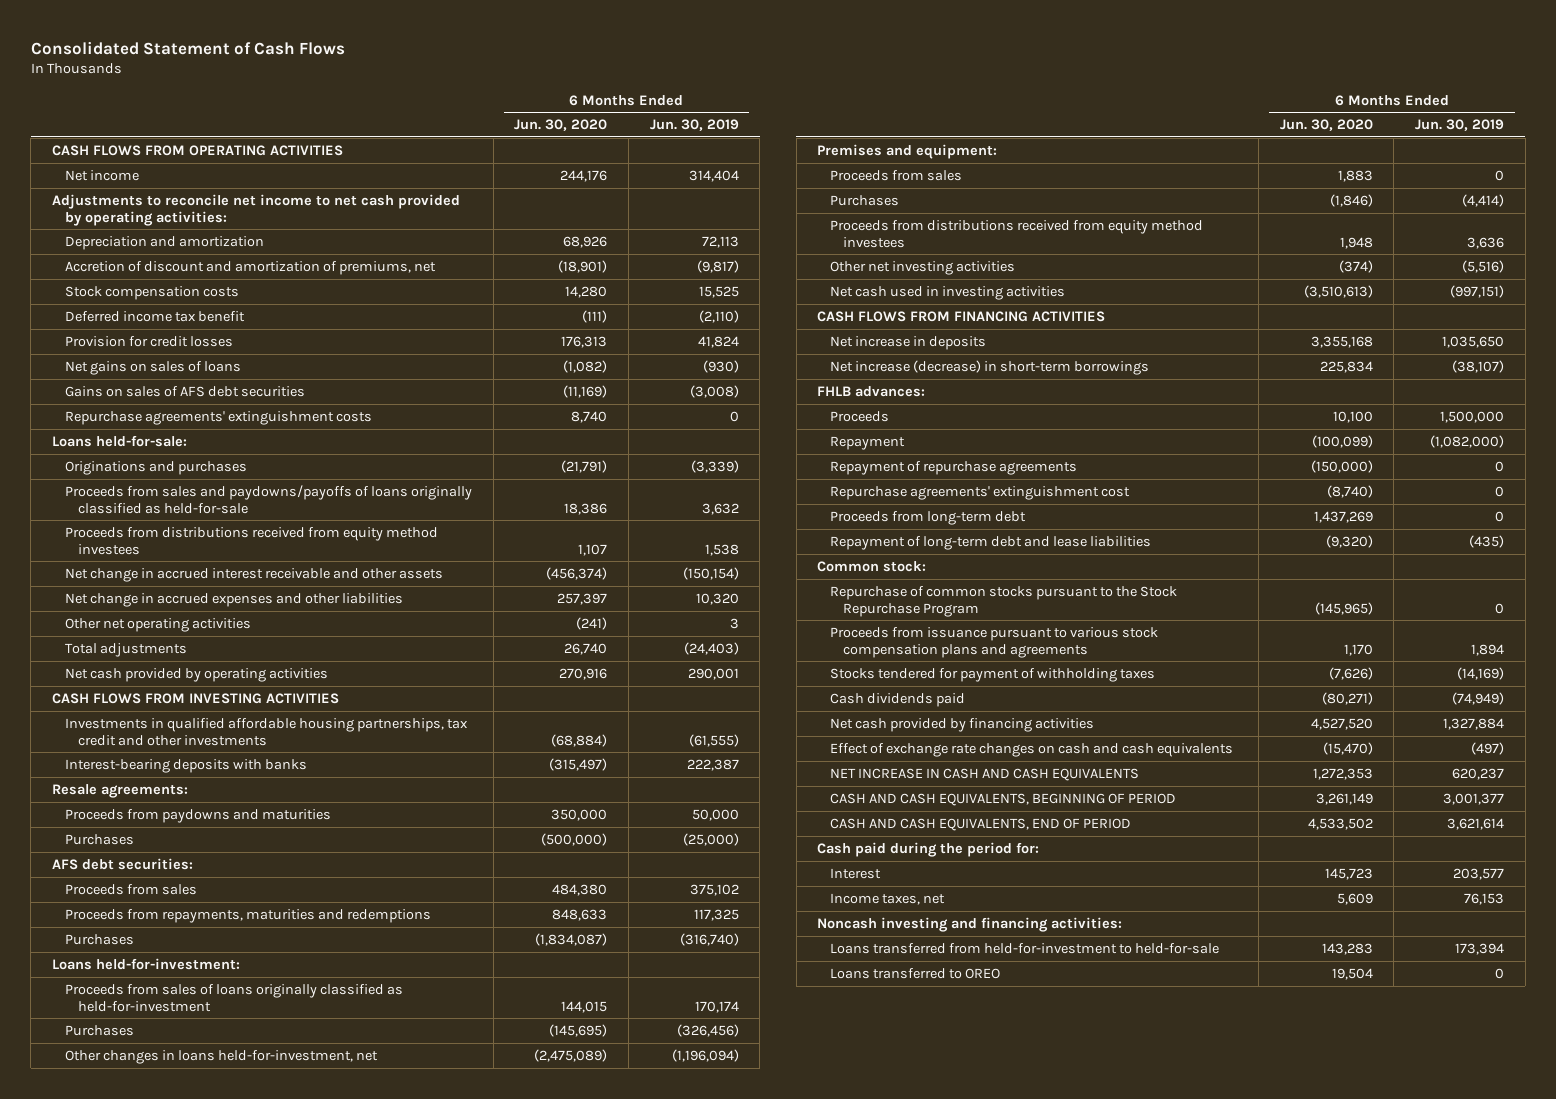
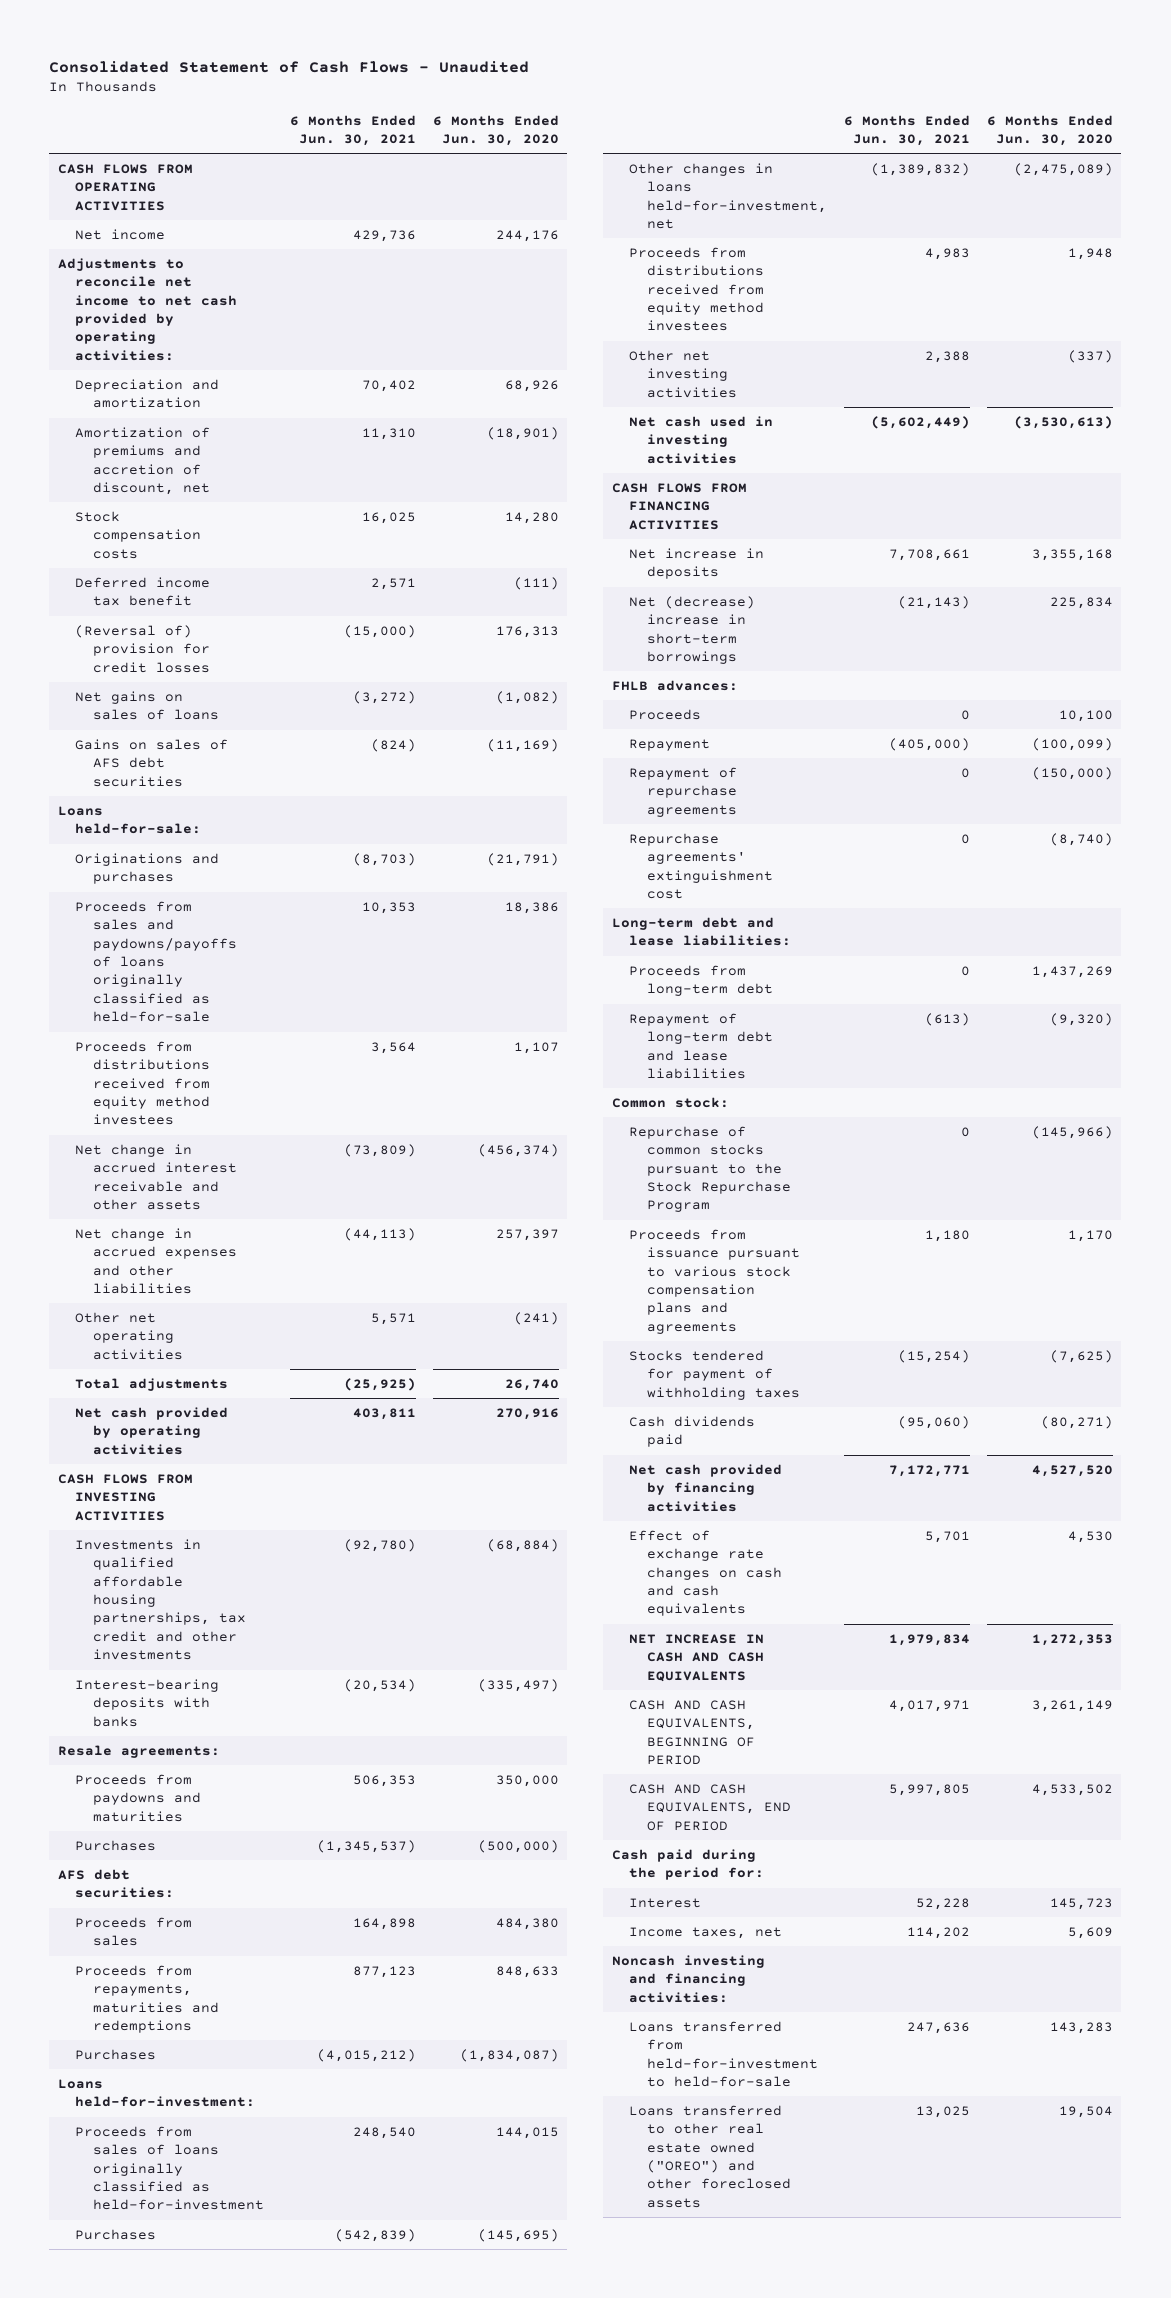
[30,40,345,55] Consolidated Statement of Cash Flows -> [49,60,530,73] Consolidated Statement of Cash Flows - Unaudited
[649,119,739,132] Jun. 30, 2019 -> none
none -> [289,114,416,147] 6 Months Ended Jun. 30, 2021
[64,260,436,275] Accretion of discount and amortization of premiums, net -> [75,426,211,496] Amortization of premiums and accretion of discount, net
[64,335,233,347] Provision for credit losses -> [75,624,210,673] (Reversal of) provision for credit losses
[64,410,372,425] Repurchase agreements' extinguishment costs -> none
[549,757,608,771] (315,497) -> [477,1678,559,1692] (335,497)
[817,143,998,159] Premises and equipment: -> none
[830,169,963,181] Proceeds from sales -> none
[830,194,900,206] Purchases -> none
[1338,259,1373,273] (374) -> [1067,349,1113,363] (337)
[1303,284,1373,298] (3,510,613) -> [1013,415,1113,429] (3,530,613)
[830,359,1150,375] Net increase (decrease) in short-term borrowings -> [629,595,756,665] Net (decrease) increase in short-term borrowings
none -> [611,916,792,947] Long-term debt and lease liabilities:
[1314,601,1373,615] (145,965) -> [1031,1125,1113,1139] (145,966)
[1328,666,1373,680] (7,626) -> [1049,1349,1113,1363] (7,625)
[1322,741,1373,755] (15,470) -> [1067,1530,1113,1543] 4,530
[830,967,1001,979] Loans transferred to OREO -> [629,2104,792,2208] Loans transferred to other real estate owned ("OREO") and other foreclosed assets

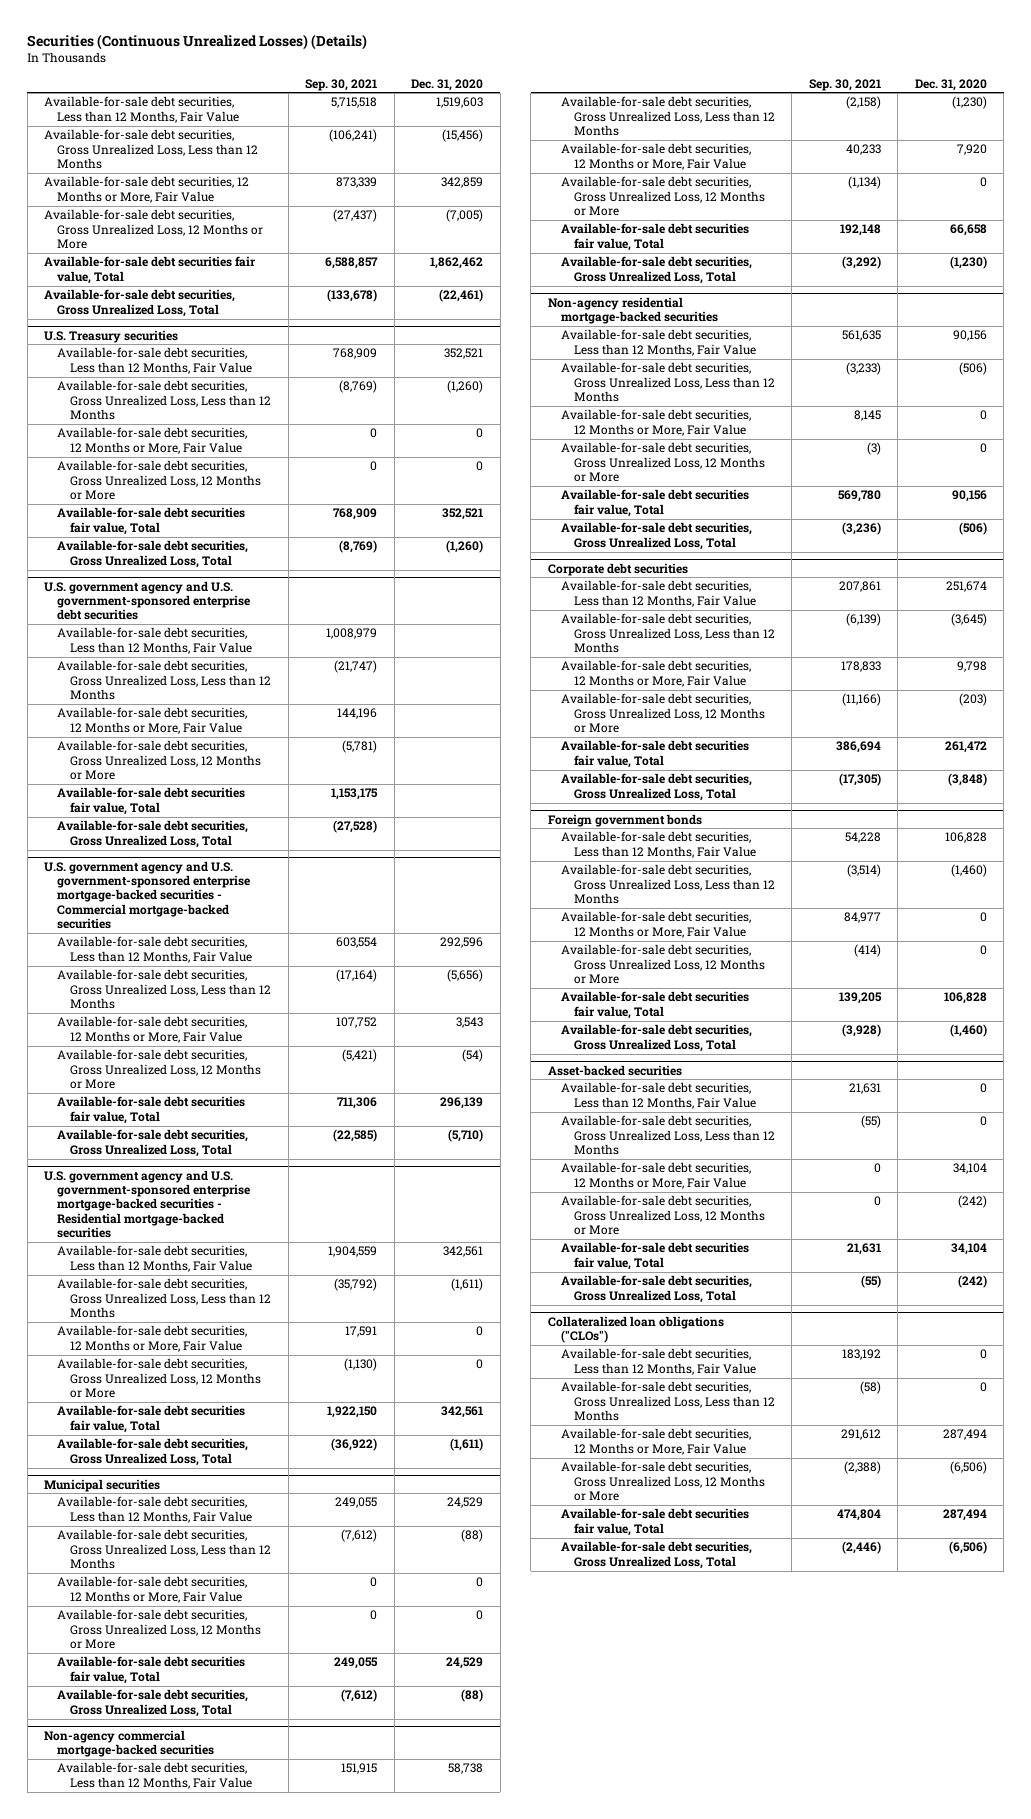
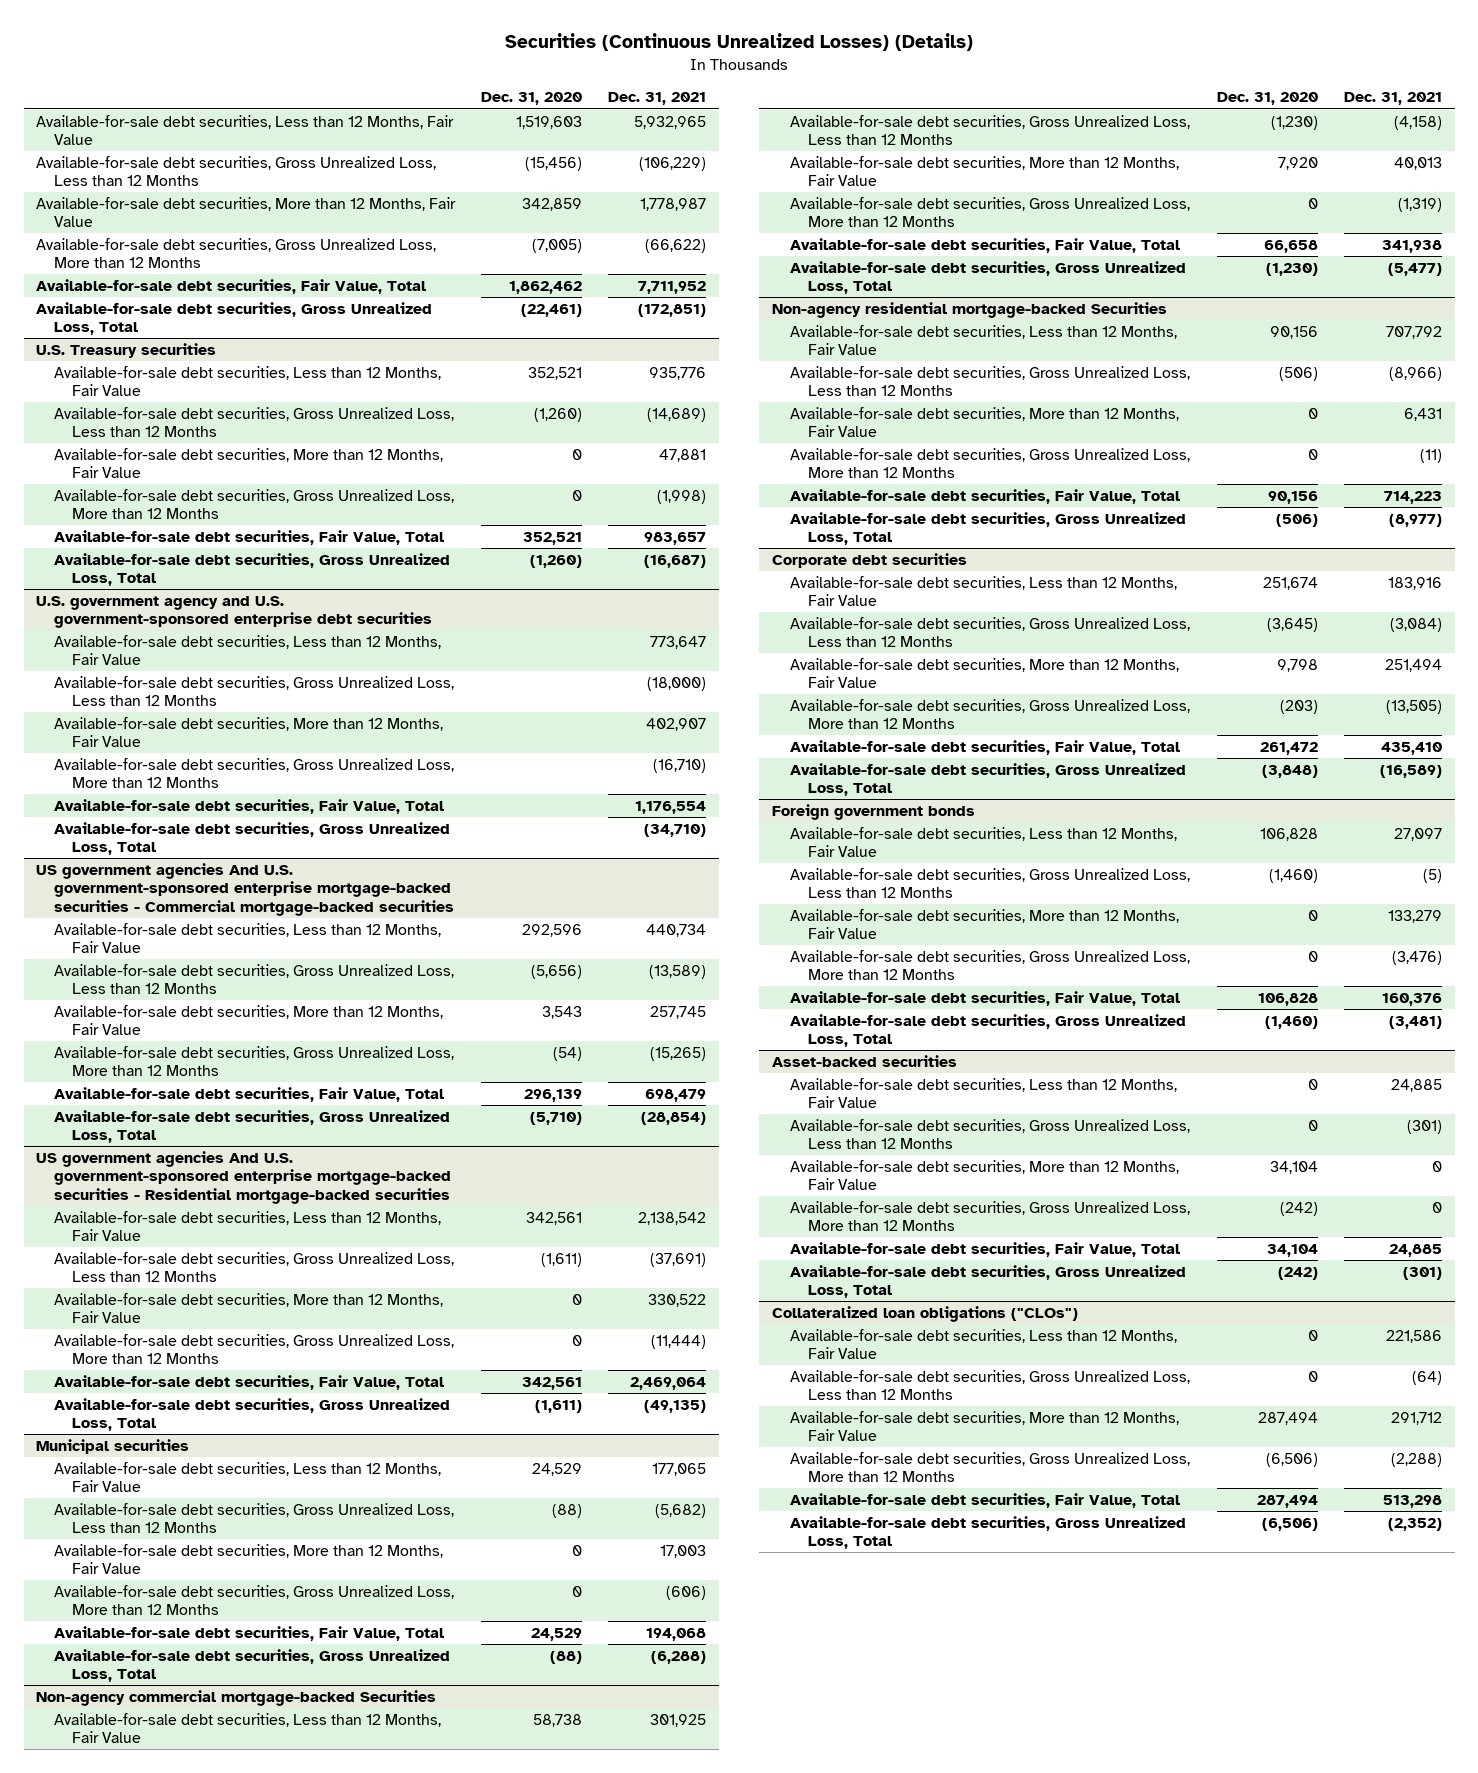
[305,78,378,91] Sep. 30, 2021 -> none
none -> [608,92,707,106] Dec. 31, 2021
[44,176,250,203] Available-for-sale debt securities, 12 Months or More, Fair Value -> [36,196,457,228] Available-for-sale debt securities, More than 12 Months, Fair Value
[44,209,264,250] Available-for-sale debt securities, Gross Unrealized Loss, 12 Months or More -> [36,237,437,269] Available-for-sale debt securities, Gross Unrealized Loss, More than 12 Months
[44,256,257,284] Available-for-sale debt securities fair value, Total -> [36,278,427,294] Available-for-sale debt securities, Fair Value, Total
[57,427,248,454] Available-for-sale debt securities, 12 Months or More, Fair Value -> [54,447,444,479] Available-for-sale debt securities, More than 12 Months, Fair Value
[57,460,262,501] Available-for-sale debt securities, Gross Unrealized Loss, 12 Months or More -> [54,488,455,520] Available-for-sale debt securities, Gross Unrealized Loss, More than 12 Months
[57,507,246,535] Available-for-sale debt securities fair value, Total -> [54,529,445,545] Available-for-sale debt securities, Fair Value, Total
[57,707,248,734] Available-for-sale debt securities, 12 Months or More, Fair Value -> [54,716,444,748] Available-for-sale debt securities, More than 12 Months, Fair Value
[57,740,262,781] Available-for-sale debt securities, Gross Unrealized Loss, 12 Months or More -> [54,757,455,789] Available-for-sale debt securities, Gross Unrealized Loss, More than 12 Months
[57,787,246,815] Available-for-sale debt securities fair value, Total -> [54,798,445,814] Available-for-sale debt securities, Fair Value, Total
[44,860,251,929] U.S. government agency and U.S. government-sponsored enterprise mortgage-backed securities - Commercial mortgage-backed securities -> [36,862,455,916] US government agencies And U.S. government-sponsored enterprise mortgage-backed securities - Commercial mortgage-backed securities
[57,1016,248,1043] Available-for-sale debt securities, 12 Months or More, Fair Value -> [54,1004,444,1036] Available-for-sale debt securities, More than 12 Months, Fair Value
[57,1049,262,1090] Available-for-sale debt securities, Gross Unrealized Loss, 12 Months or More -> [54,1045,455,1077] Available-for-sale debt securities, Gross Unrealized Loss, More than 12 Months
[57,1096,246,1124] Available-for-sale debt securities fair value, Total -> [54,1086,445,1102] Available-for-sale debt securities, Fair Value, Total
[44,1169,251,1238] U.S. government agency and U.S. government-sponsored enterprise mortgage-backed securities - Residential mortgage-backed securities -> [36,1150,452,1204] US government agencies And U.S. government-sponsored enterprise mortgage-backed securities - Residential mortgage-backed securities
[57,1325,248,1352] Available-for-sale debt securities, 12 Months or More, Fair Value -> [54,1292,444,1324] Available-for-sale debt securities, More than 12 Months, Fair Value
[57,1358,262,1399] Available-for-sale debt securities, Gross Unrealized Loss, 12 Months or More -> [54,1333,455,1365] Available-for-sale debt securities, Gross Unrealized Loss, More than 12 Months
[57,1405,246,1433] Available-for-sale debt securities fair value, Total -> [54,1374,445,1390] Available-for-sale debt securities, Fair Value, Total
[57,1576,248,1603] Available-for-sale debt securities, 12 Months or More, Fair Value -> [54,1543,444,1575] Available-for-sale debt securities, More than 12 Months, Fair Value
[57,1609,262,1650] Available-for-sale debt securities, Gross Unrealized Loss, 12 Months or More -> [54,1584,455,1616] Available-for-sale debt securities, Gross Unrealized Loss, More than 12 Months
[57,1656,246,1684] Available-for-sale debt securities fair value, Total -> [54,1625,445,1641] Available-for-sale debt securities, Fair Value, Total
[44,1729,215,1757] Non-agency commercial mortgage-backed securities -> [36,1689,437,1706] Non-agency commercial mortgage-backed Securities
[560,143,751,170] Available-for-sale debt securities, 12 Months or More, Fair Value -> [789,155,1179,187] Available-for-sale debt securities, More than 12 Months, Fair Value
[560,176,765,217] Available-for-sale debt securities, Gross Unrealized Loss, 12 Months or More -> [789,196,1190,228] Available-for-sale debt securities, Gross Unrealized Loss, More than 12 Months
[560,223,749,251] Available-for-sale debt securities fair value, Total -> [789,237,1180,253] Available-for-sale debt securities, Fair Value, Total
[547,296,718,324] Non-agency residential mortgage-backed securities -> [772,301,1168,318] Non-agency residential mortgage-backed Securities
[560,409,751,436] Available-for-sale debt securities, 12 Months or More, Fair Value -> [789,406,1179,438] Available-for-sale debt securities, More than 12 Months, Fair Value
[560,442,765,483] Available-for-sale debt securities, Gross Unrealized Loss, 12 Months or More -> [789,447,1190,479] Available-for-sale debt securities, Gross Unrealized Loss, More than 12 Months
[560,489,749,517] Available-for-sale debt securities fair value, Total -> [789,488,1180,504] Available-for-sale debt securities, Fair Value, Total
[560,660,751,687] Available-for-sale debt securities, 12 Months or More, Fair Value -> [789,657,1179,689] Available-for-sale debt securities, More than 12 Months, Fair Value
[560,693,765,734] Available-for-sale debt securities, Gross Unrealized Loss, 12 Months or More -> [789,698,1190,730] Available-for-sale debt securities, Gross Unrealized Loss, More than 12 Months
[560,740,749,768] Available-for-sale debt securities fair value, Total -> [789,739,1180,755] Available-for-sale debt securities, Fair Value, Total
[560,911,751,938] Available-for-sale debt securities, 12 Months or More, Fair Value -> [789,908,1179,940] Available-for-sale debt securities, More than 12 Months, Fair Value
[560,944,765,985] Available-for-sale debt securities, Gross Unrealized Loss, 12 Months or More -> [789,949,1190,981] Available-for-sale debt securities, Gross Unrealized Loss, More than 12 Months
[560,991,749,1019] Available-for-sale debt securities fair value, Total -> [789,990,1180,1006] Available-for-sale debt securities, Fair Value, Total
[560,1162,751,1189] Available-for-sale debt securities, 12 Months or More, Fair Value -> [789,1159,1179,1191] Available-for-sale debt securities, More than 12 Months, Fair Value
[560,1195,765,1236] Available-for-sale debt securities, Gross Unrealized Loss, 12 Months or More -> [789,1200,1190,1232] Available-for-sale debt securities, Gross Unrealized Loss, More than 12 Months
[560,1242,749,1270] Available-for-sale debt securities fair value, Total -> [789,1241,1180,1257] Available-for-sale debt securities, Fair Value, Total
[560,1428,751,1455] Available-for-sale debt securities, 12 Months or More, Fair Value -> [789,1410,1179,1442] Available-for-sale debt securities, More than 12 Months, Fair Value
[560,1461,765,1502] Available-for-sale debt securities, Gross Unrealized Loss, 12 Months or More -> [789,1451,1190,1483] Available-for-sale debt securities, Gross Unrealized Loss, More than 12 Months
[560,1508,749,1536] Available-for-sale debt securities fair value, Total -> [789,1492,1180,1508] Available-for-sale debt securities, Fair Value, Total

